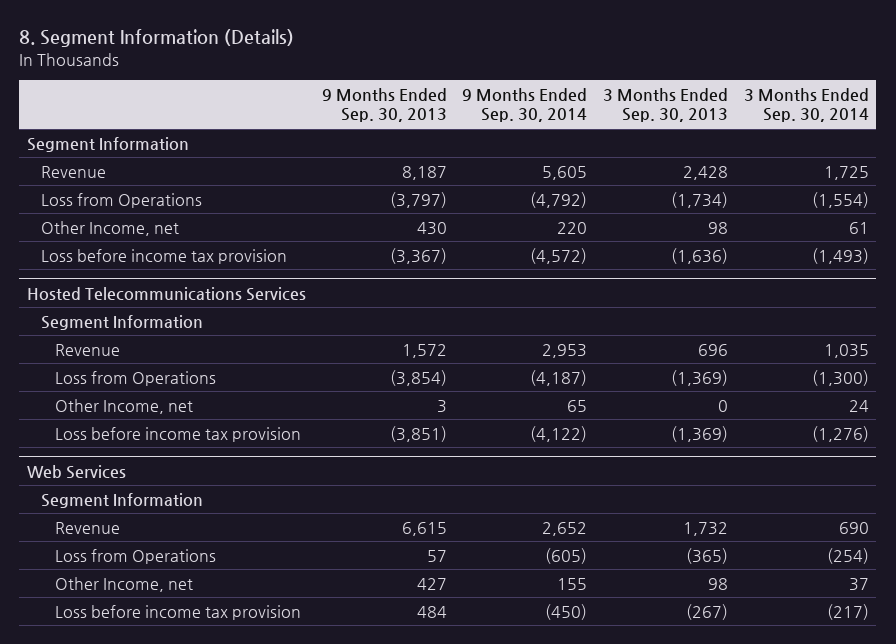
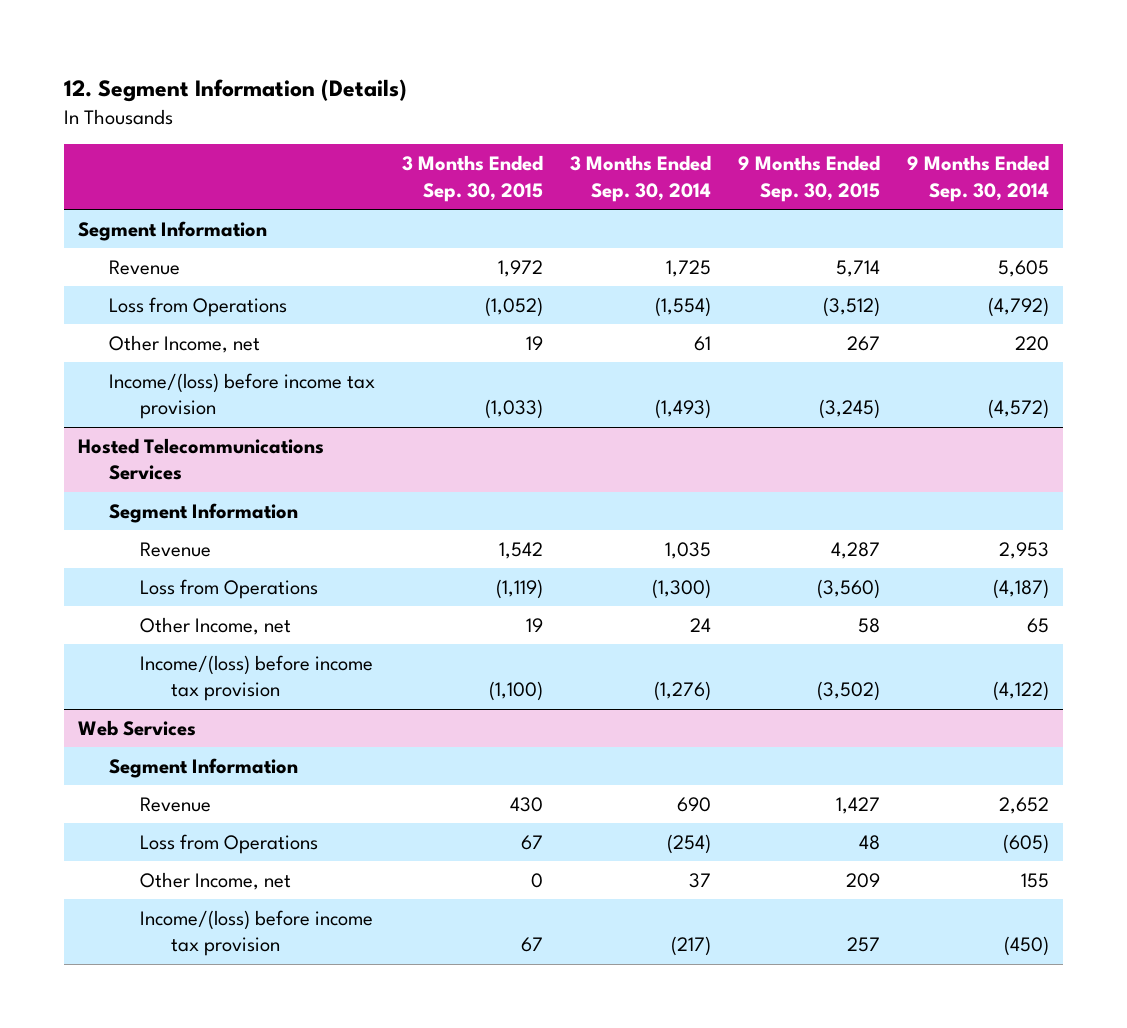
[19,29,295,48] 8. Segment Information (Details) -> [63,78,407,102] 12. Segment Information (Details)
[321,87,447,123] 9 Months Ended Sep. 30, 2013 -> none
[602,87,728,123] 3 Months Ended Sep. 30, 2013 -> none
none -> [401,155,543,202] 3 Months Ended Sep. 30, 2015
none -> [738,155,881,202] 9 Months Ended Sep. 30, 2015
[40,248,287,264] Loss before income tax provision -> [108,373,375,420] Income/(loss) before income tax provision
[54,426,301,442] Loss before income tax provision -> [139,655,373,702] Income/(loss) before income tax provision
[54,604,301,620] Loss before income tax provision -> [139,910,373,957] Income/(loss) before income tax provision

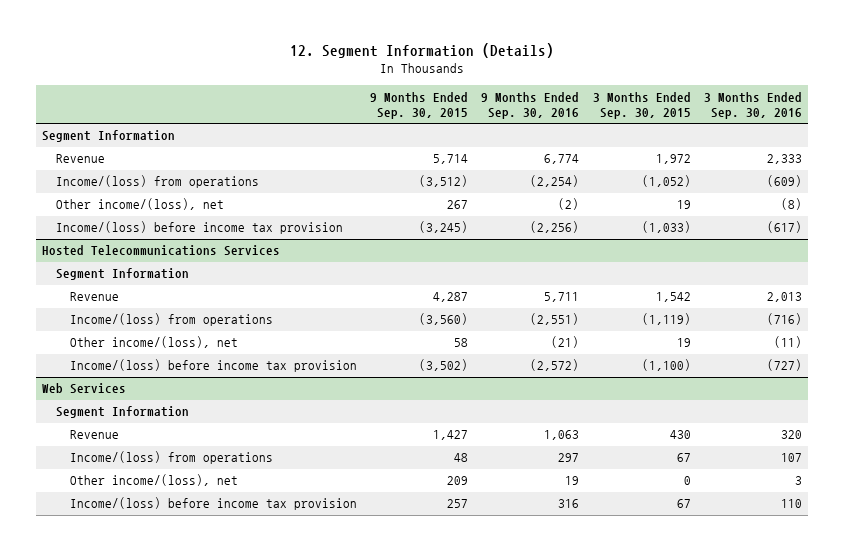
[569,155,711,202] 3 Months Ended Sep. 30, 2014 -> none
[907,155,1050,202] 9 Months Ended Sep. 30, 2014 -> none
none -> [481,91,580,120] 9 Months Ended Sep. 30, 2016
none -> [703,91,802,120] 3 Months Ended Sep. 30, 2016
[108,297,287,318] Loss from Operations -> [56,175,260,189] Income/(loss) from operations
[108,335,260,354] Other Income, net -> [56,198,225,211] Other income/(loss), net
[139,579,318,600] Loss from Operations -> [69,313,273,327] Income/(loss) from operations
[139,617,291,636] Other Income, net -> [69,336,238,349] Other income/(loss), net
[139,834,318,855] Loss from Operations -> [69,451,273,465] Income/(loss) from operations
[139,872,291,891] Other Income, net -> [69,474,238,487] Other income/(loss), net

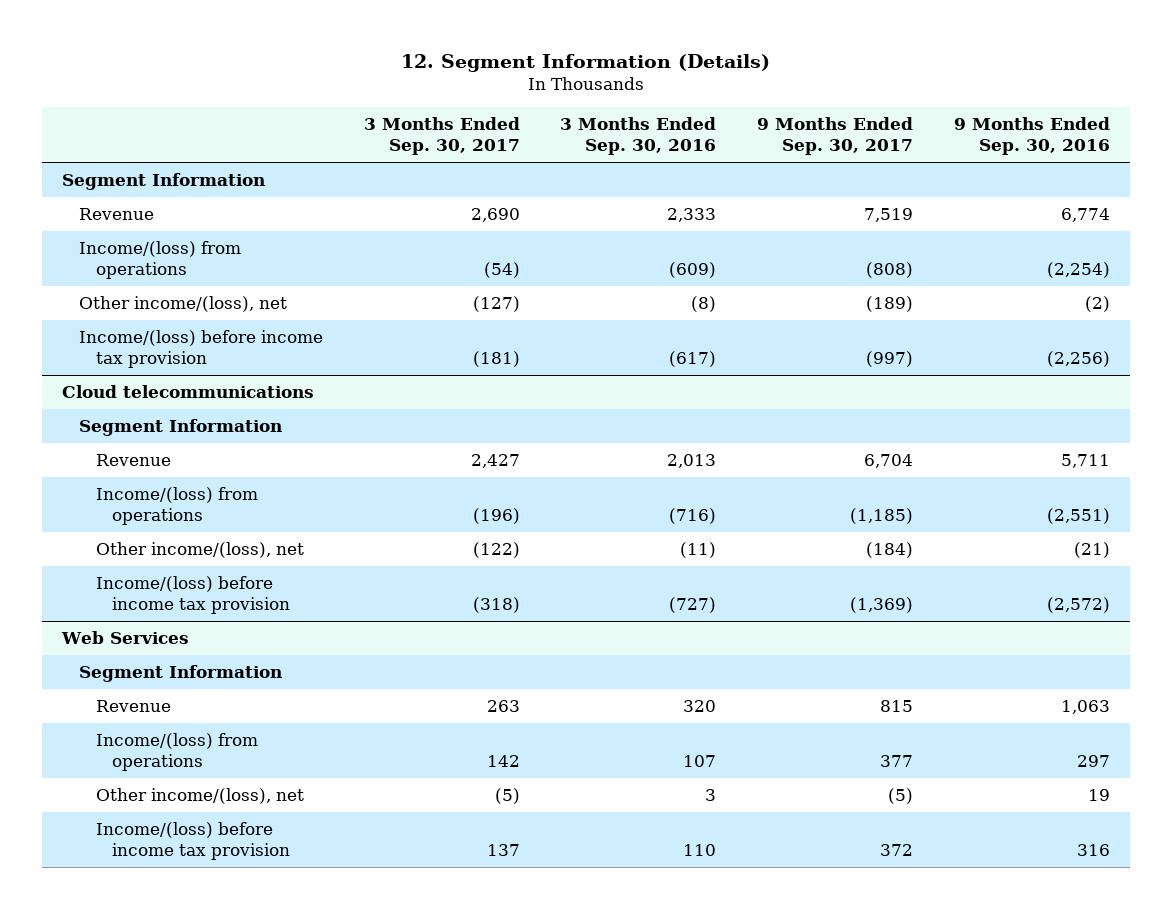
[370,91,469,120] 9 Months Ended Sep. 30, 2015 -> none
[592,91,691,120] 3 Months Ended Sep. 30, 2015 -> none
none -> [363,117,520,156] 3 Months Ended Sep. 30, 2017
none -> [757,117,914,156] 9 Months Ended Sep. 30, 2017
[42,245,281,257] Hosted Telecommunications Services -> [62,385,315,399] Cloud telecommunications

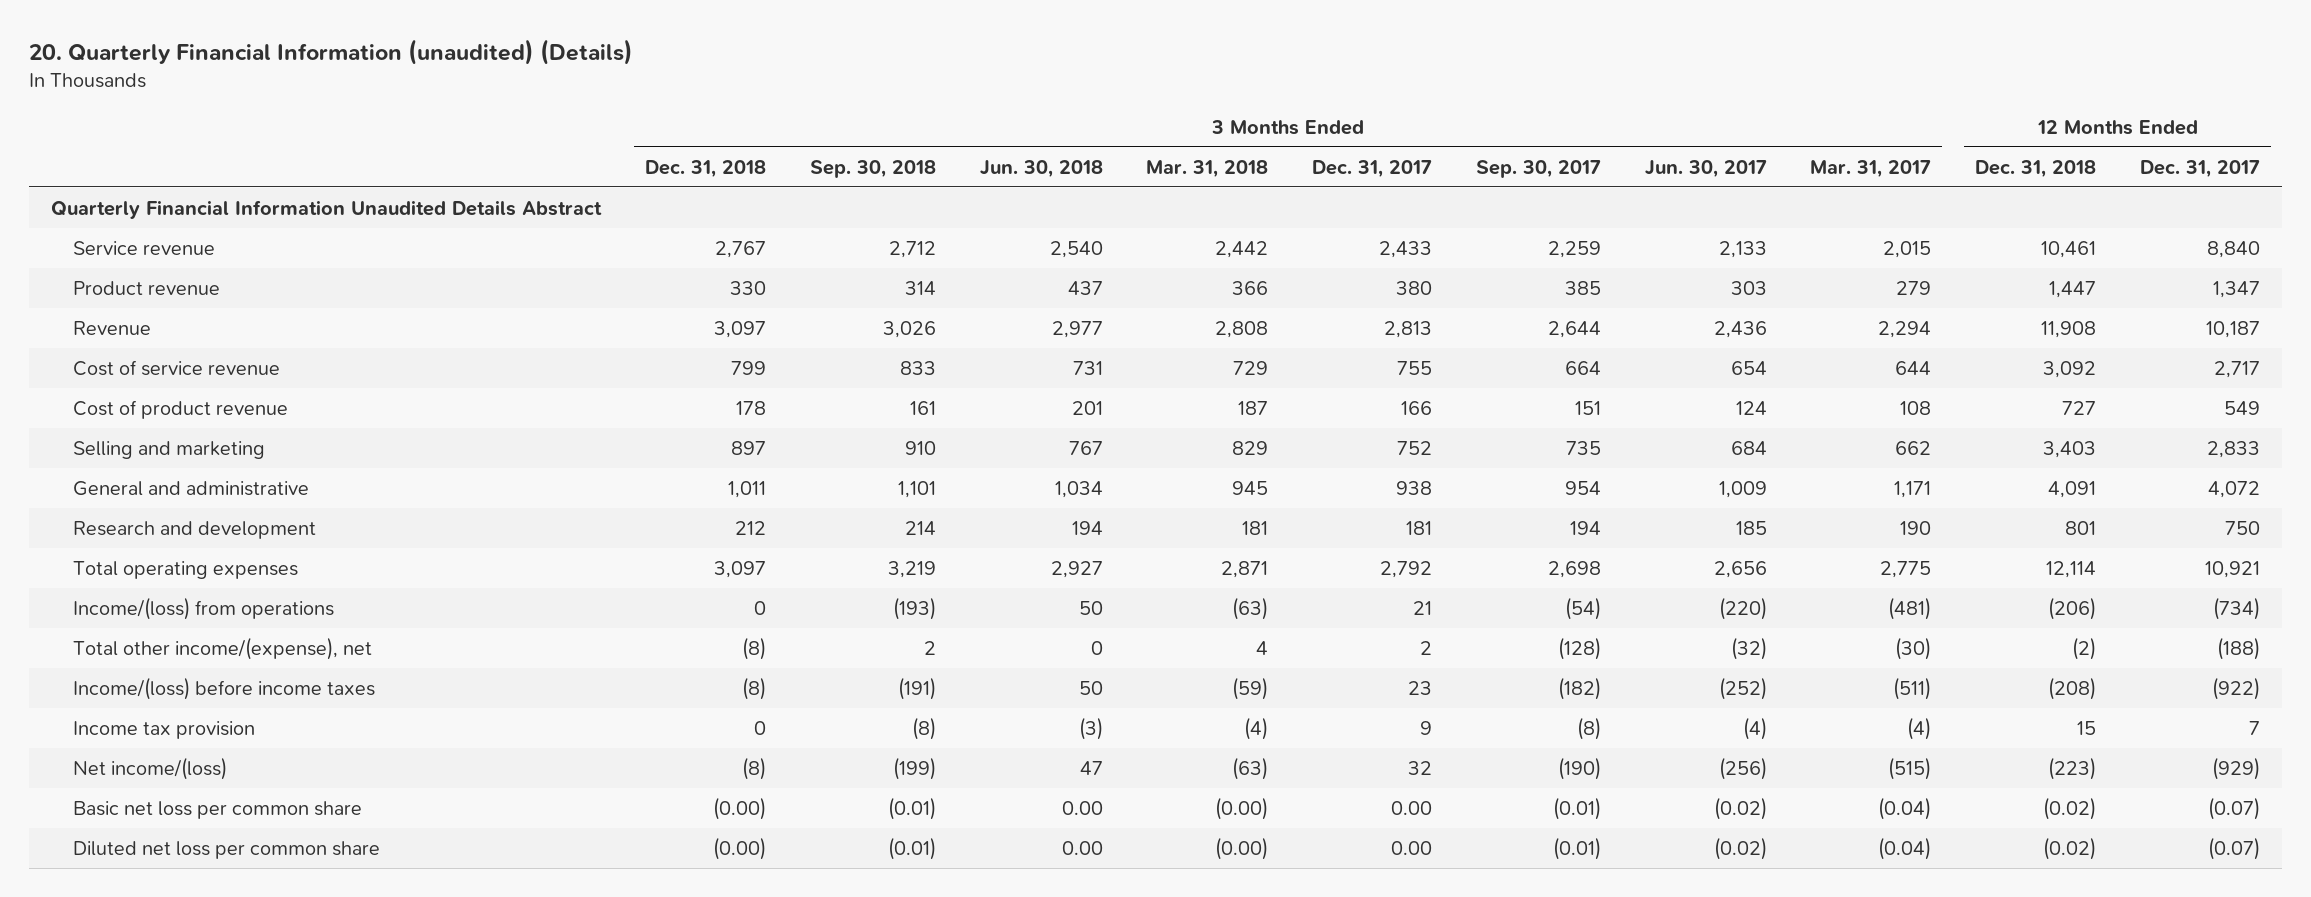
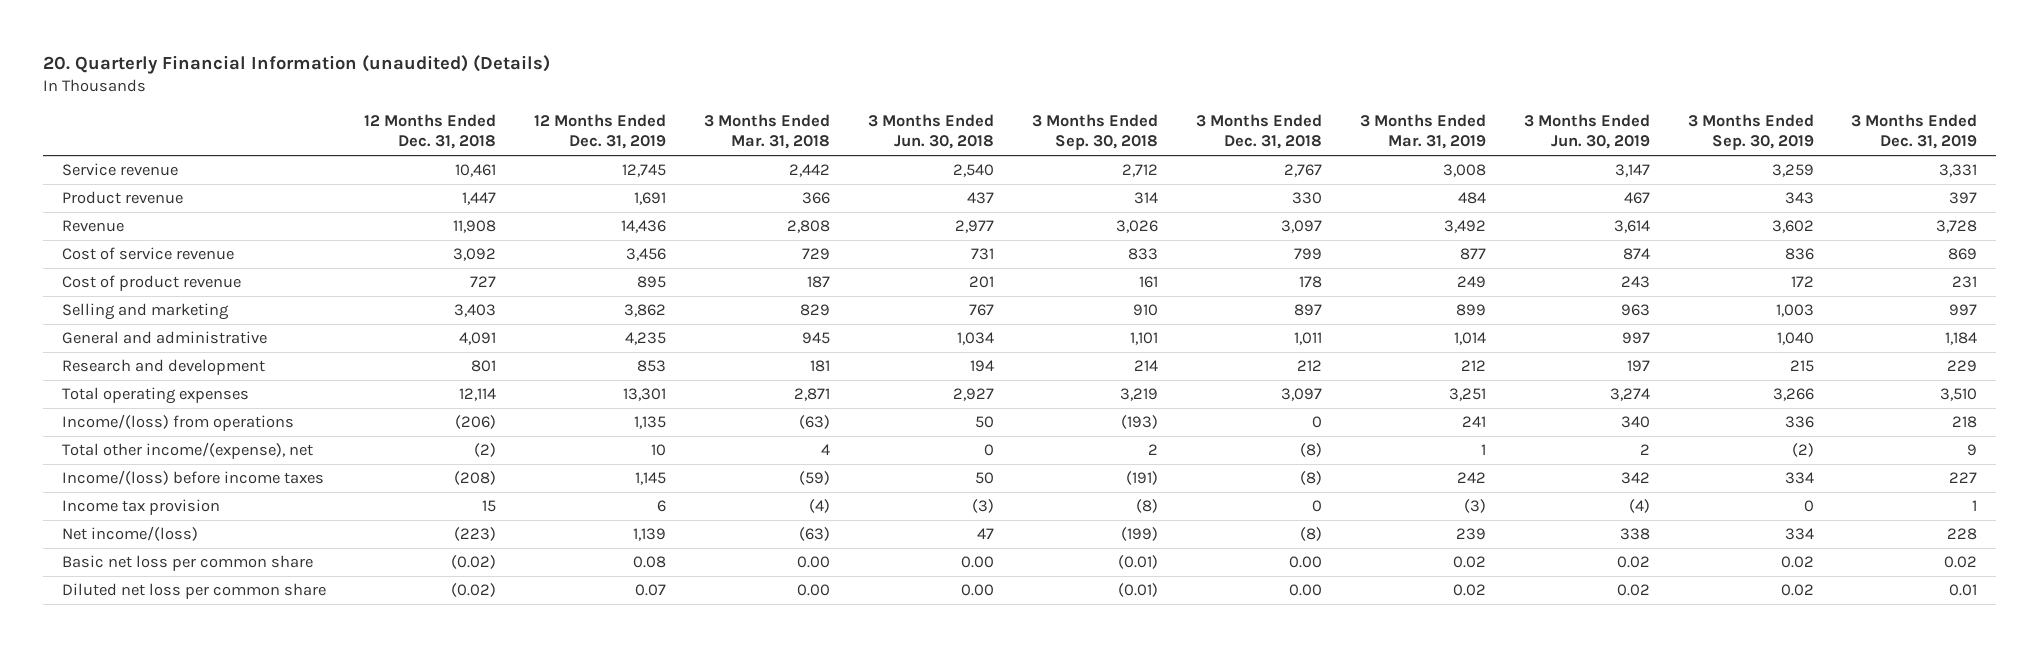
[1312,159,1433,178] Dec. 31, 2017 -> none
[1475,159,1601,178] Sep. 30, 2017 -> none
[1644,159,1767,178] Jun. 30, 2017 -> none
[1810,159,1932,178] Mar. 31, 2017 -> none
[2139,159,2260,178] Dec. 31, 2017 -> none
none -> [534,114,667,150] 12 Months Ended Dec. 31, 2019
none -> [1359,114,1486,150] 3 Months Ended Mar. 31, 2019
none -> [1523,114,1650,150] 3 Months Ended Jun. 30, 2019
none -> [1687,114,1814,151] 3 Months Ended Sep. 30, 2019
none -> [1851,114,1978,150] 3 Months Ended Dec. 31, 2019
[51,199,603,219] Quarterly Financial Information Unaudited Details Abstract -> none
[712,796,766,820] (0.00) -> [1288,556,1322,569] 0.00
[1215,796,1269,820] (0.00) -> [797,556,831,569] 0.00
[712,836,766,860] (0.00) -> [1288,584,1322,597] 0.00
[1215,836,1269,860] (0.00) -> [797,584,831,597] 0.00

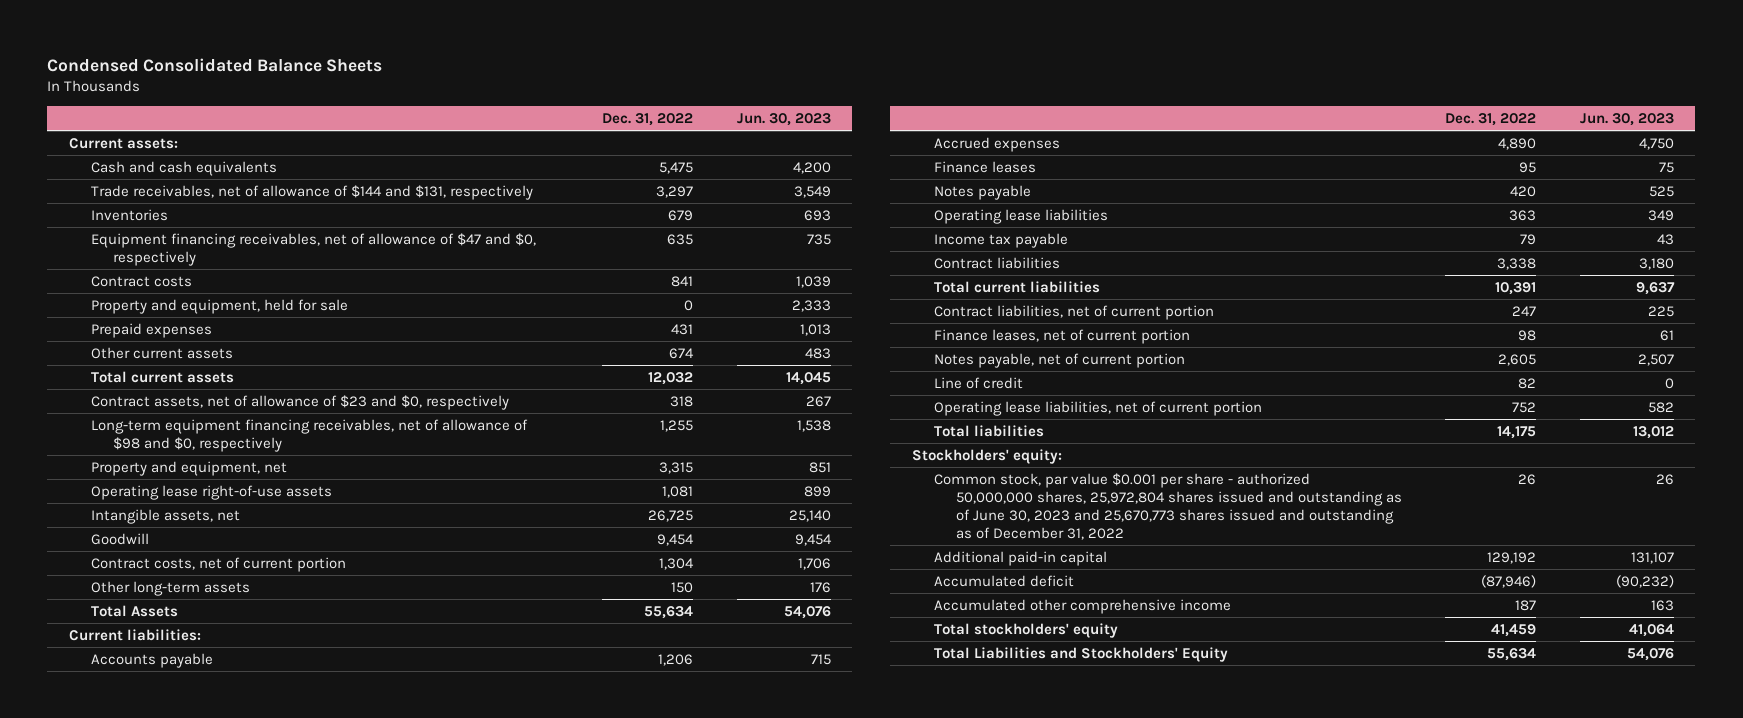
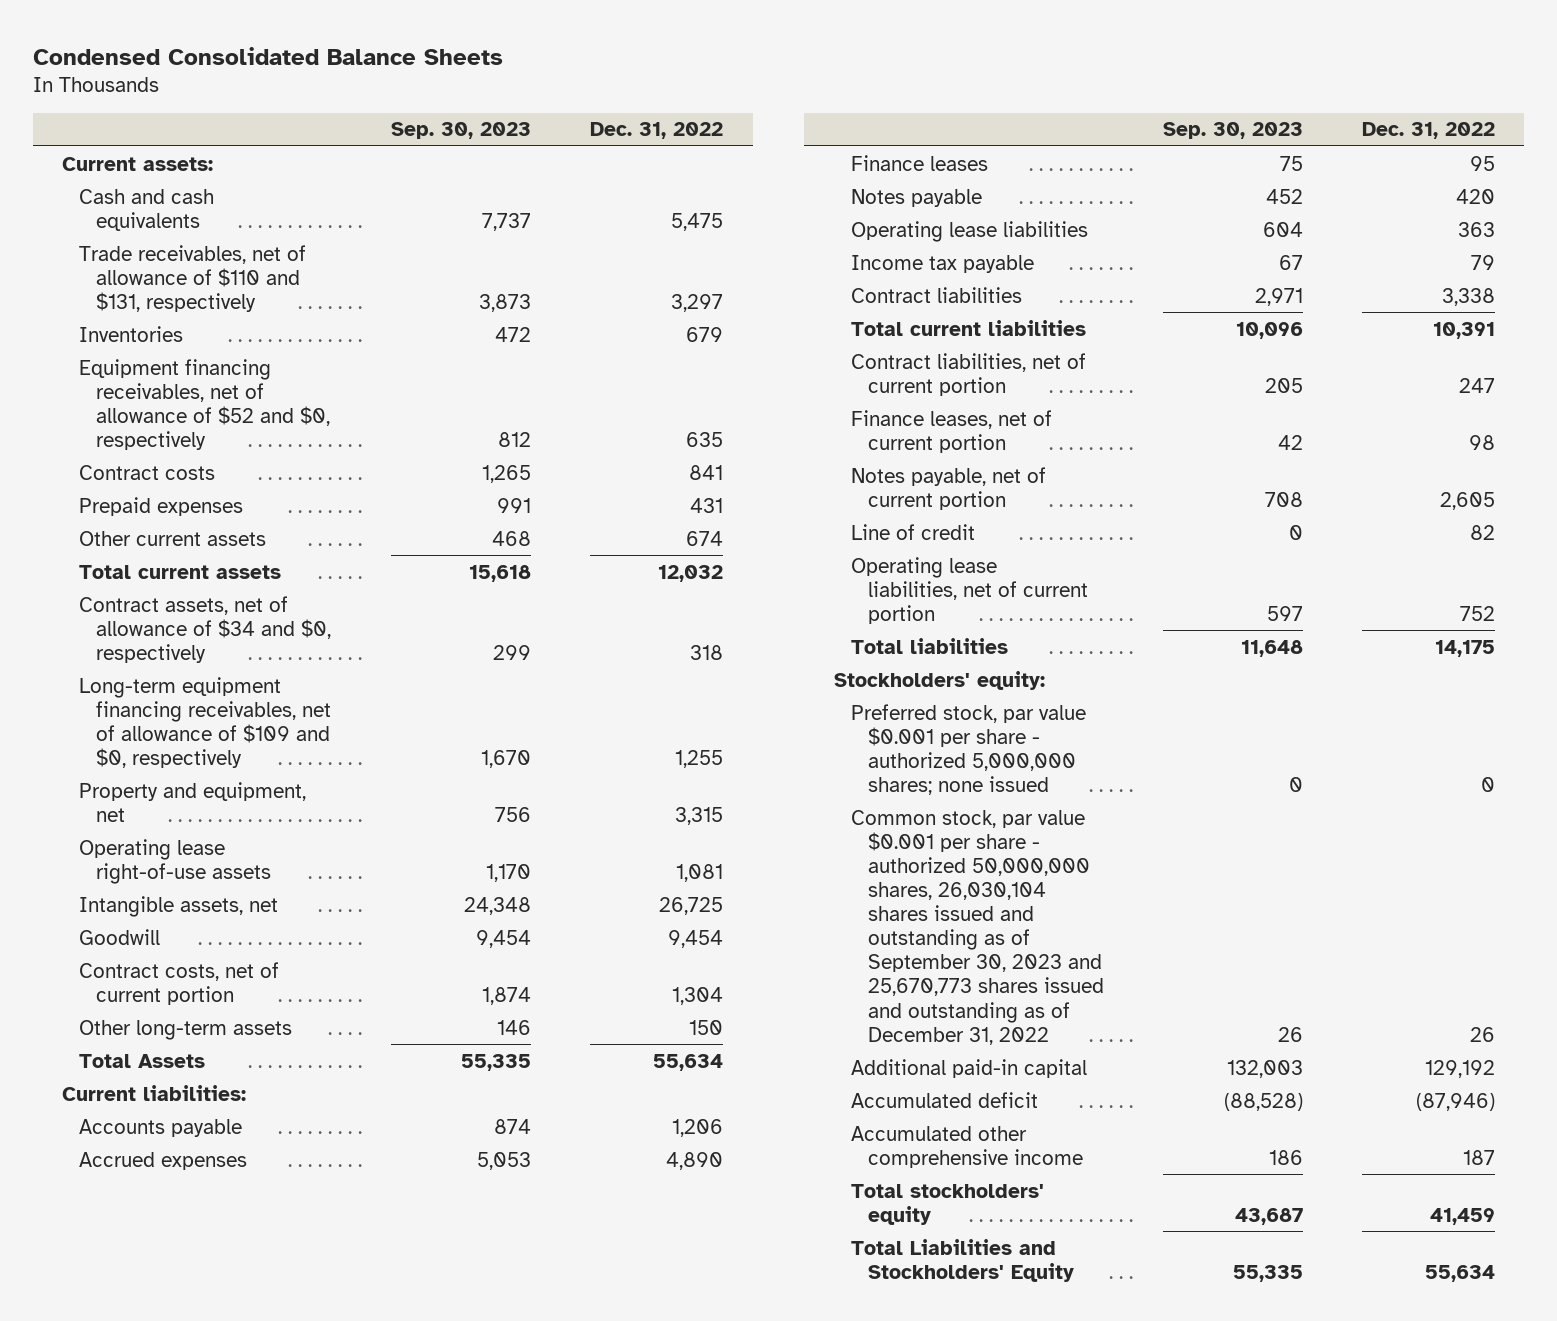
[736,113,831,127] Jun. 30, 2023 -> none
none -> [391,122,532,140] Sep. 30, 2023
[90,184,533,200] Trade receivables, net of allowance of $144 and $131, respectively -> [79,244,307,312] Trade receivables, net of allowance of $110 and $131, respectively
[90,232,536,266] Equipment financing receivables, net of allowance of $47 and $0, respectively -> [79,358,331,450] Equipment financing receivables, net of allowance of $52 and $0, respectively
[90,298,348,314] Property and equipment, held for sale -> none
[90,394,509,410] Contract assets, net of allowance of $23 and $0, respectively -> [79,595,332,663] Contract assets, net of allowance of $34 and $0, respectively
[90,418,528,452] Long-term equipment financing receivables, net of allowance of $98 and $0, respectively -> [79,676,332,768] Long-term equipment financing receivables, net of allowance of $109 and $0, respectively
none -> [850,703,1086,795] Preferred stock, par value $0.001 per share - authorized 5,000,000 shares; none issued
[933,472,1402,540] Common stock, par value $0.001 per share - authorized 50,000,000 shares, 25,972,804 shares issued and outstanding as of June 30, 2023 and 25,670,773 shares issued and outstanding as of December 31, 2022 -> [850,809,1104,1045] Common stock, par value $0.001 per share - authorized 50,000,000 shares, 26,030,104 shares issued and outstanding as of September 30, 2023 and 25,670,773 shares issued and outstanding as of December 31, 2022

